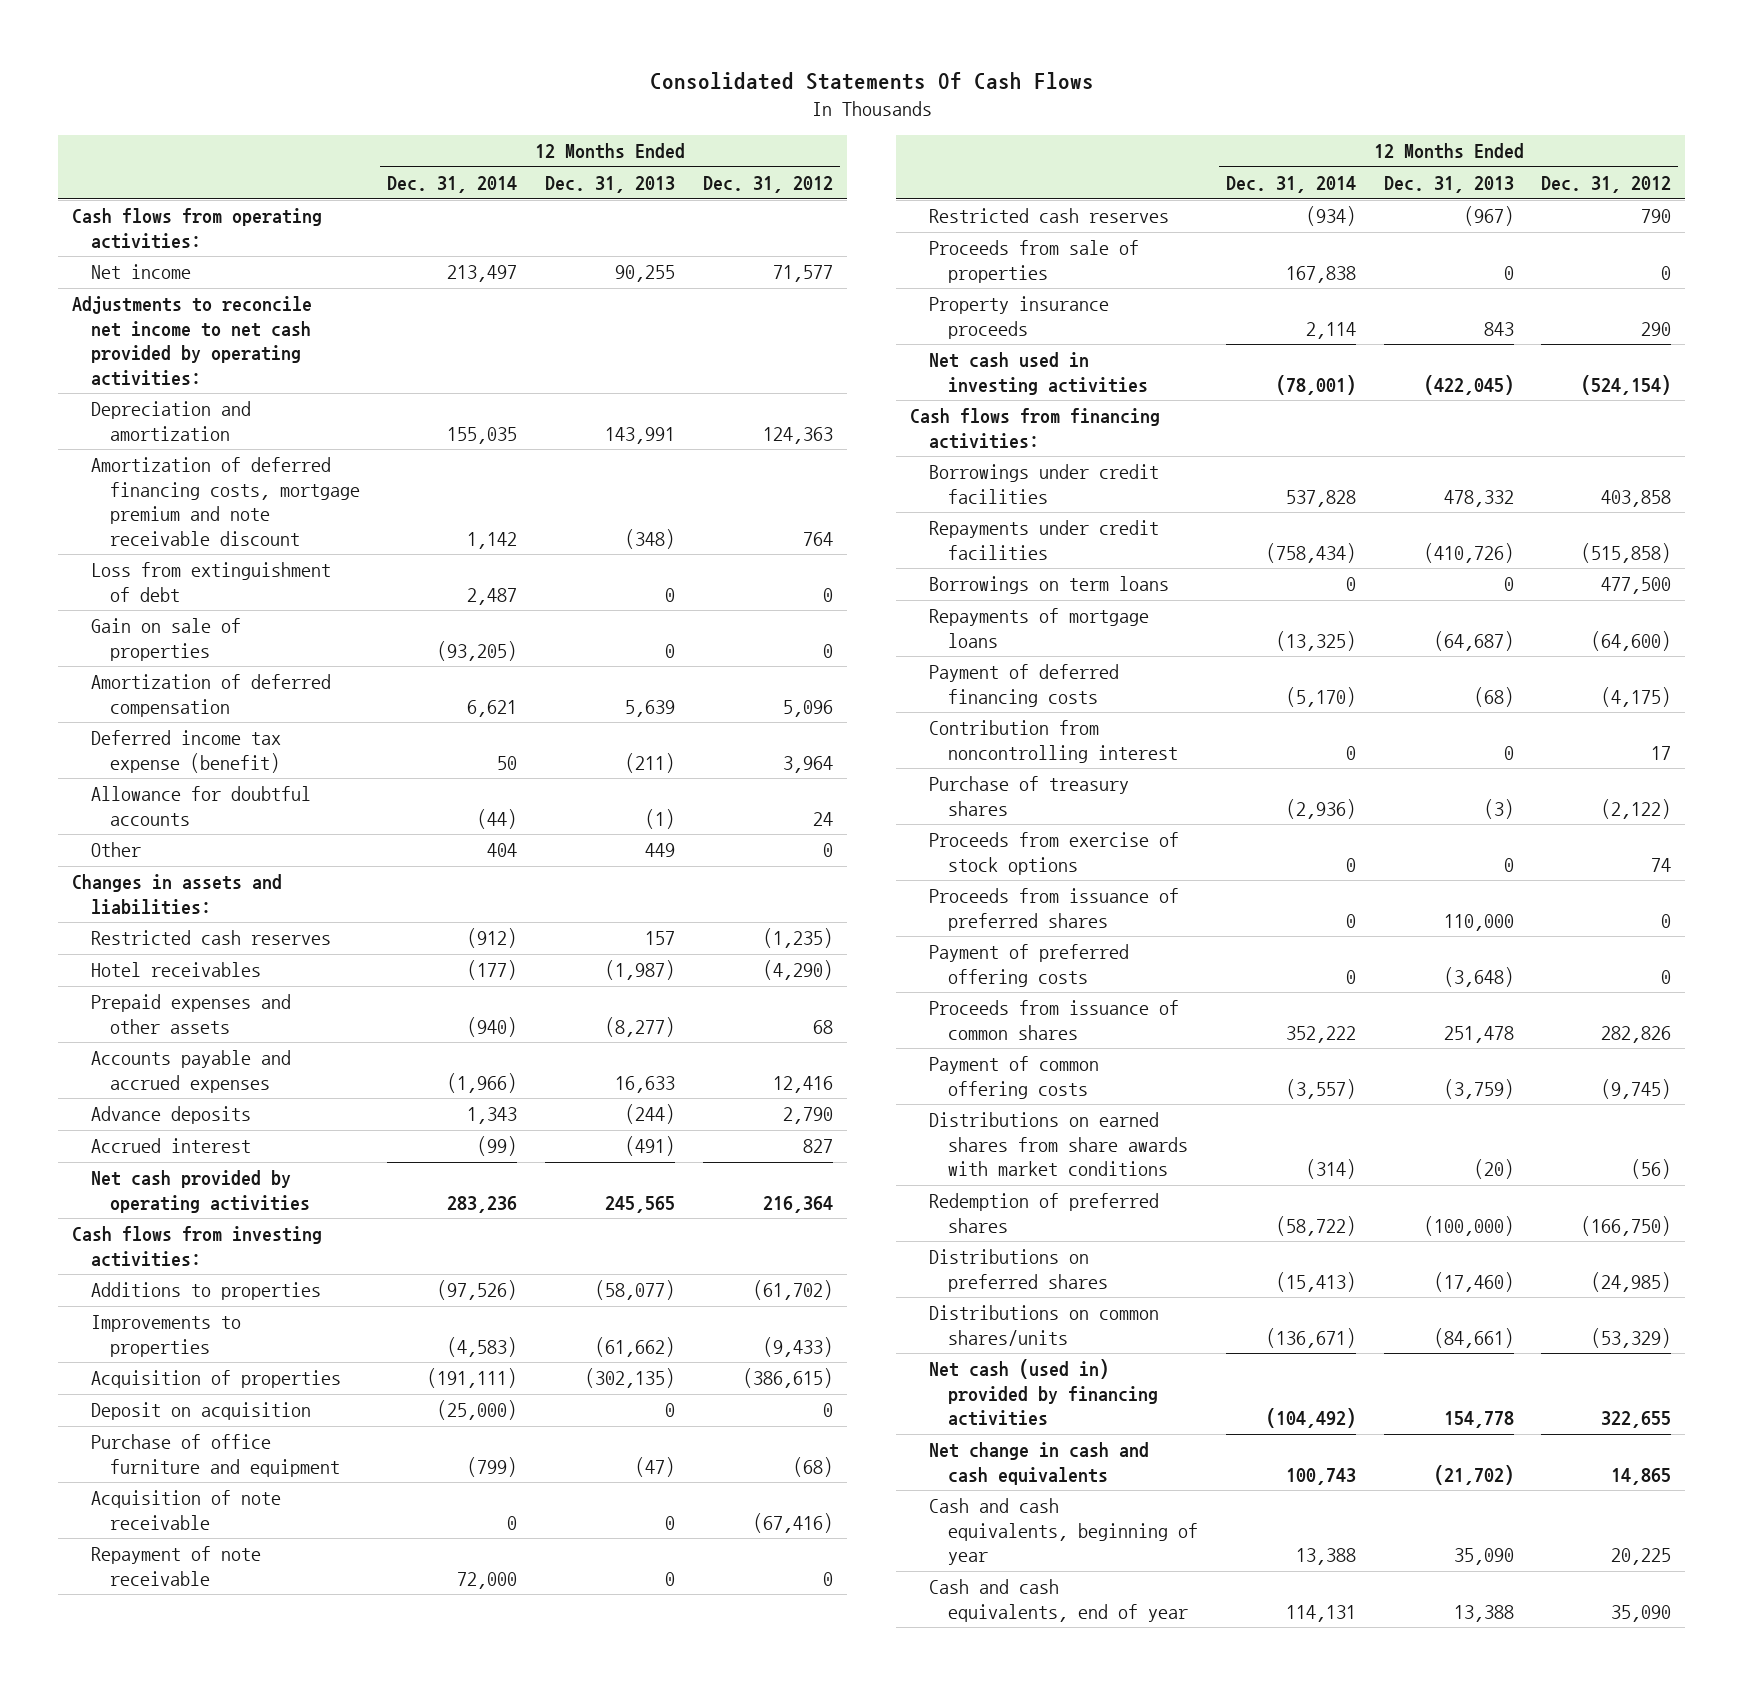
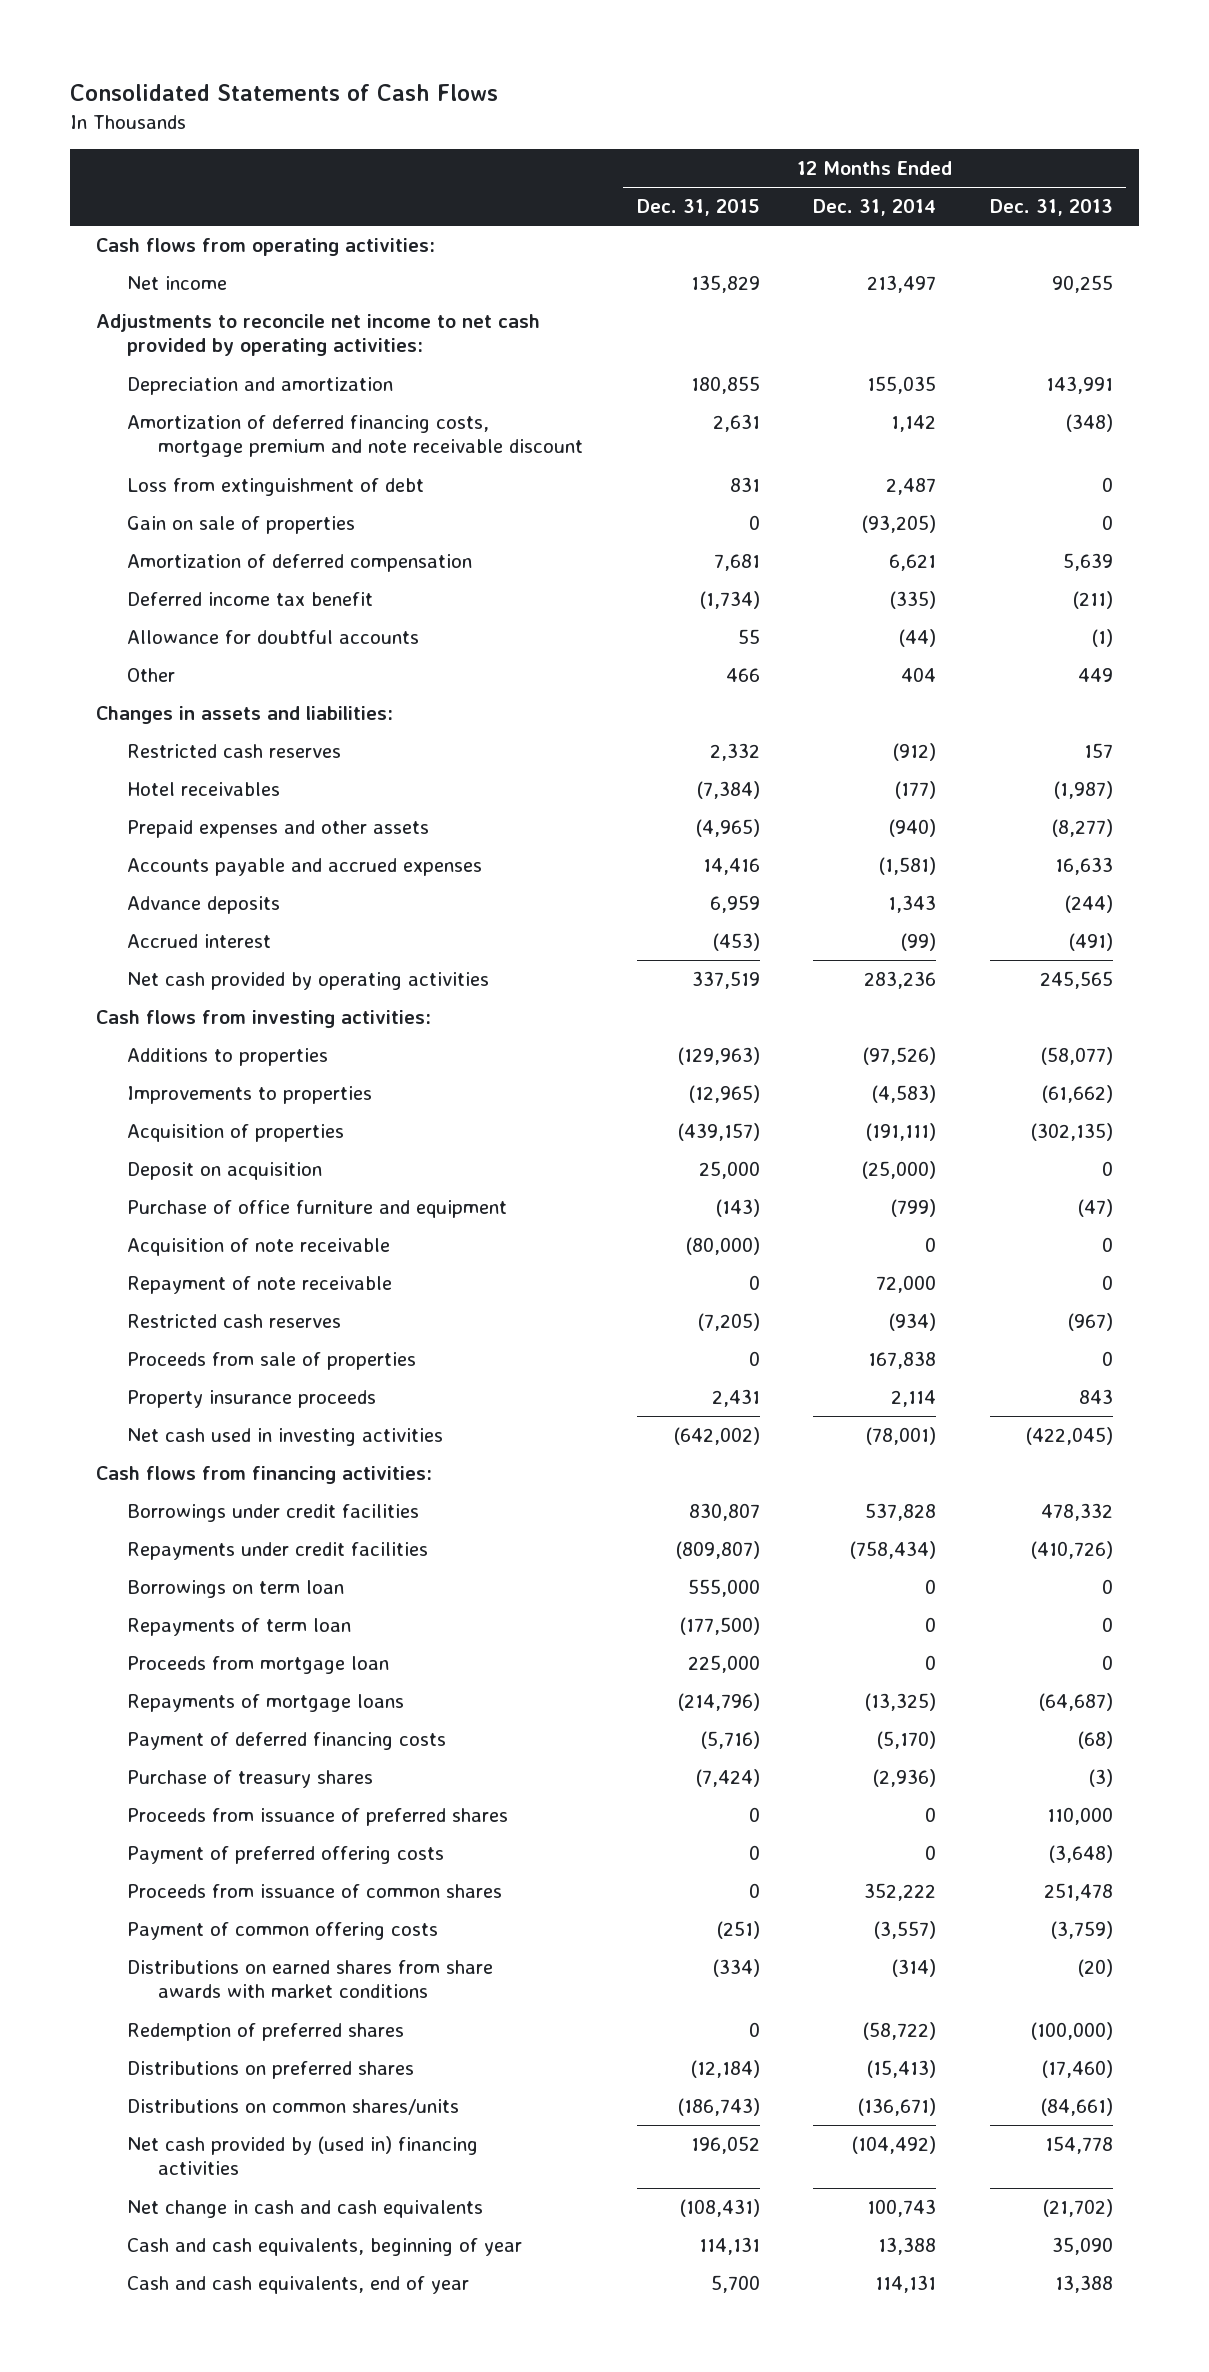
[649,72,1094,91] Consolidated Statements Of Cash Flows -> [69,84,498,102] Consolidated Statements of Cash Flows
[702,175,833,193] Dec. 31, 2012 -> none
none -> [636,199,760,217] Dec. 31, 2015
[90,730,281,773] Deferred income tax expense (benefit) -> [127,592,374,607] Deferred income tax benefit
[497,755,518,770] 50 -> [890,591,937,610] (335)
[447,1072,518,1093] (1,966) -> [879,857,937,876] (1,581)
[929,576,1170,595] Borrowings on term loans -> [127,1580,345,1599] Borrowings on term loan
none -> [127,1618,352,1637] Repayments of term loan
none -> [127,1656,390,1675] Proceeds from mortgage loan
[929,720,1179,763] Contribution from noncontrolling interest -> none
[929,832,1180,875] Proceeds from exercise of stock options -> none
[929,1359,1159,1427] Net cash (used in) provided by financing activities -> [127,2136,479,2176] Net cash provided by (used in) financing activities

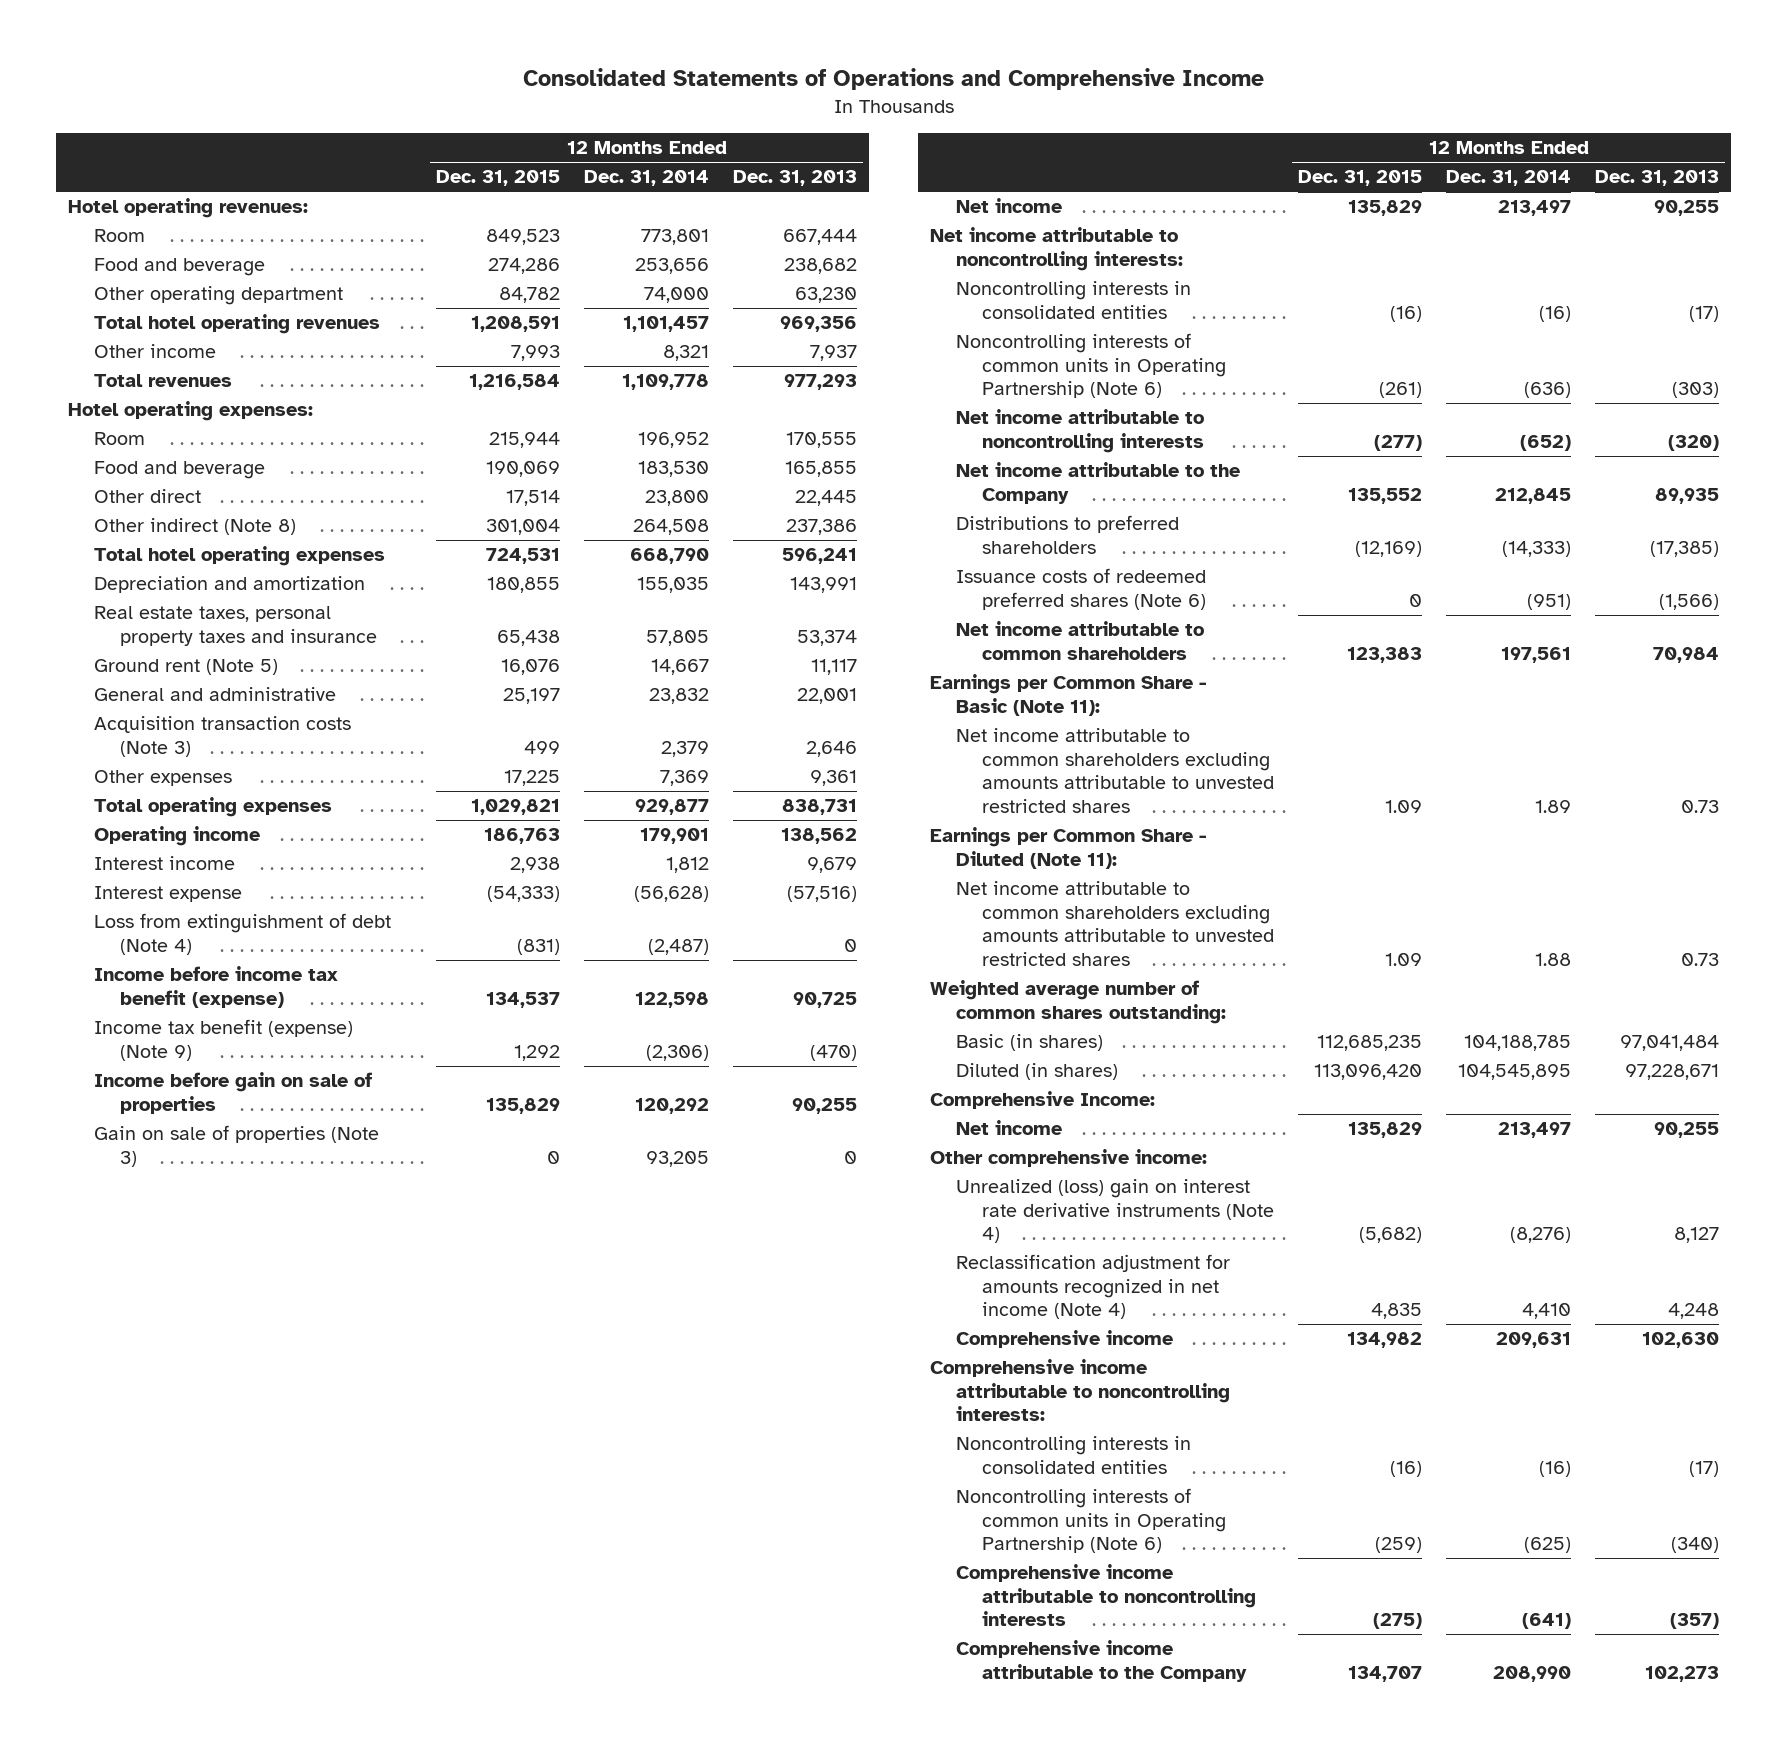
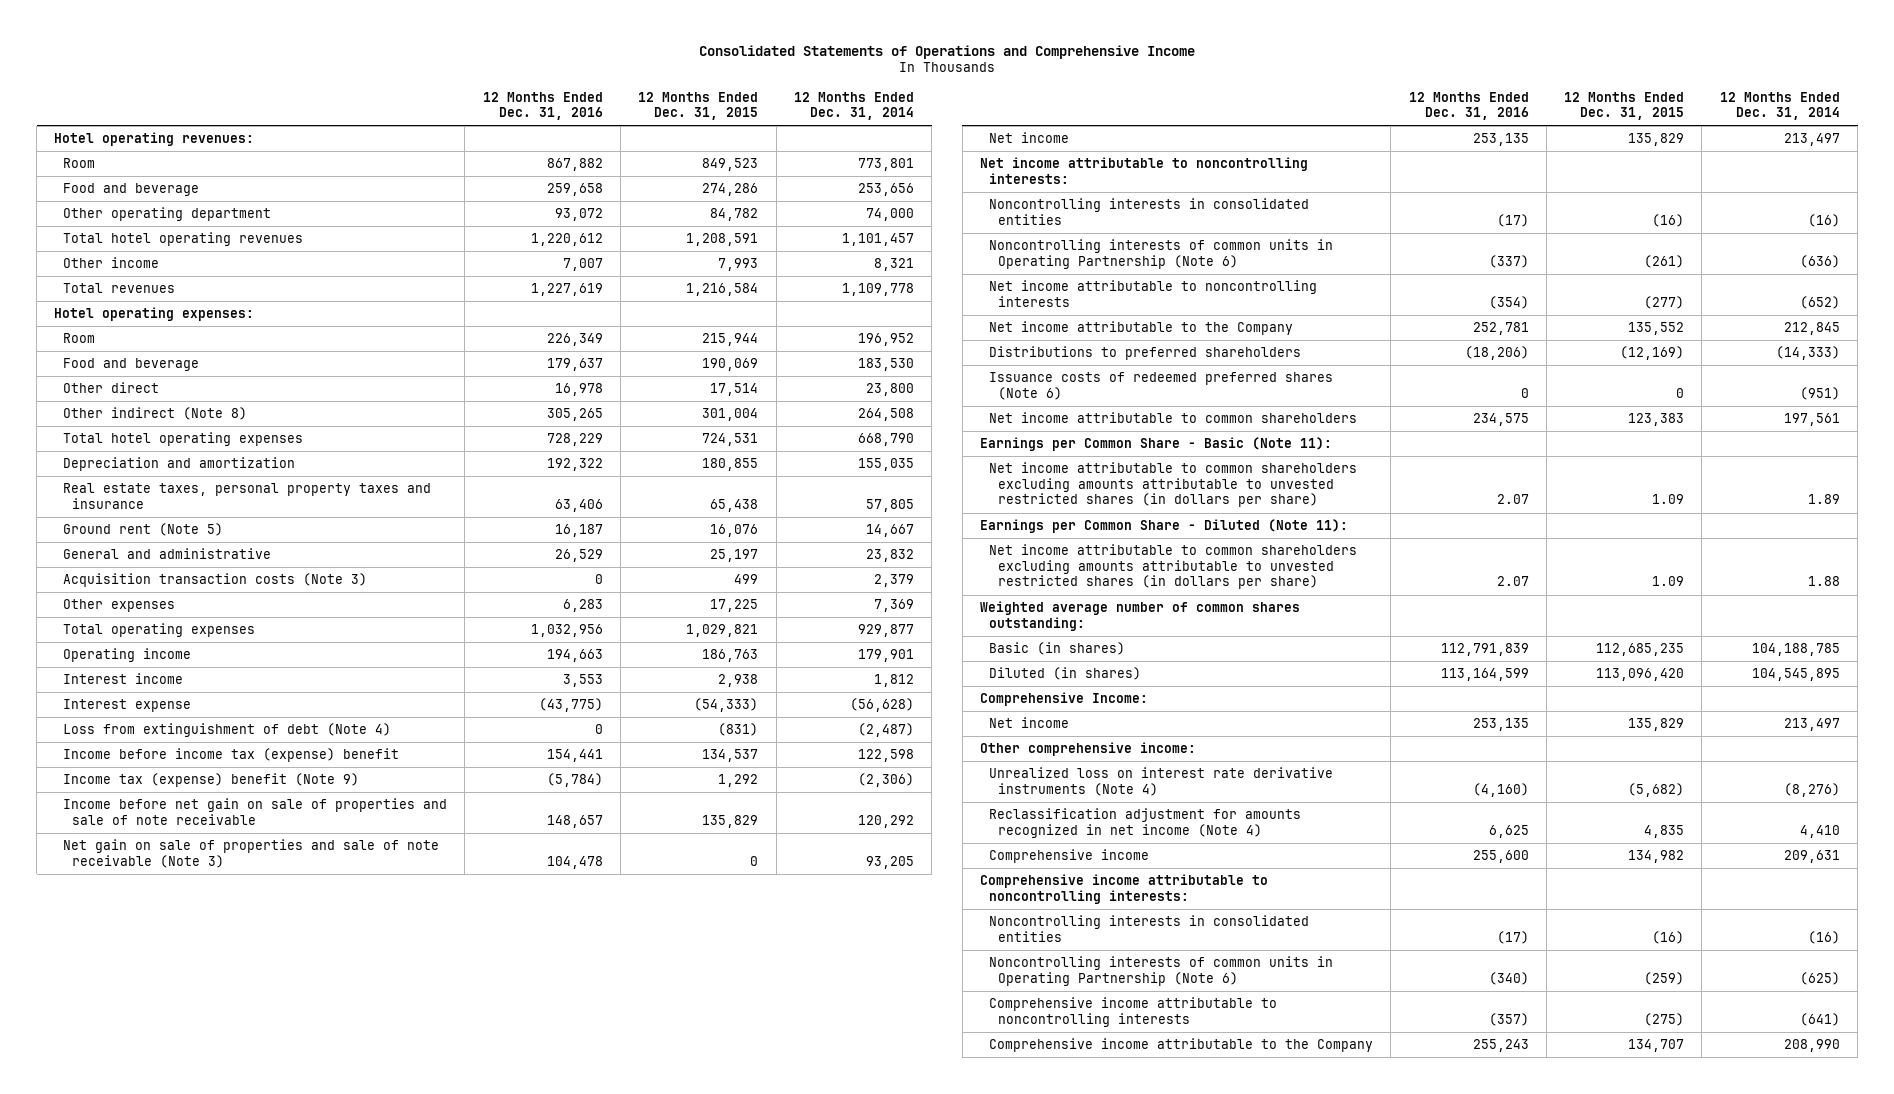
[733,170,858,187] Dec. 31, 2013 -> none
none -> [482,91,603,121] 12 Months Ended Dec. 31, 2016
[93,966,338,1008] Income before income tax benefit (expense) -> [63,748,400,763] Income before income tax (expense) benefit
[93,1019,353,1061] Income tax benefit (expense) (Note 9) -> [63,773,360,788] Income tax (expense) benefit (Note 9)
[93,1072,372,1114] Income before gain on sale of properties -> [63,798,448,825] Income before net gain on sale of properties and sale of note receivable
[93,1125,379,1167] Gain on sale of properties (Note 3) -> [63,839,440,868] Net gain on sale of properties and sale of note receivable (Note 3)
[956,728,1275,813] Net income attributable to common shareholders excluding amounts attributable to unvested restricted shares -> [989,462,1358,508] Net income attributable to common shareholders excluding amounts attributable to unvested restricted shares (in dollars per share)
[956,881,1275,966] Net income attributable to common shareholders excluding amounts attributable to unvested restricted shares -> [989,544,1358,590] Net income attributable to common shareholders excluding amounts attributable to unvested restricted shares (in dollars per share)
[956,1179,1275,1244] Unrealized (loss) gain on interest rate derivative instruments (Note 4) -> [989,767,1334,796] Unrealized loss on interest rate derivative instruments (Note 4)

